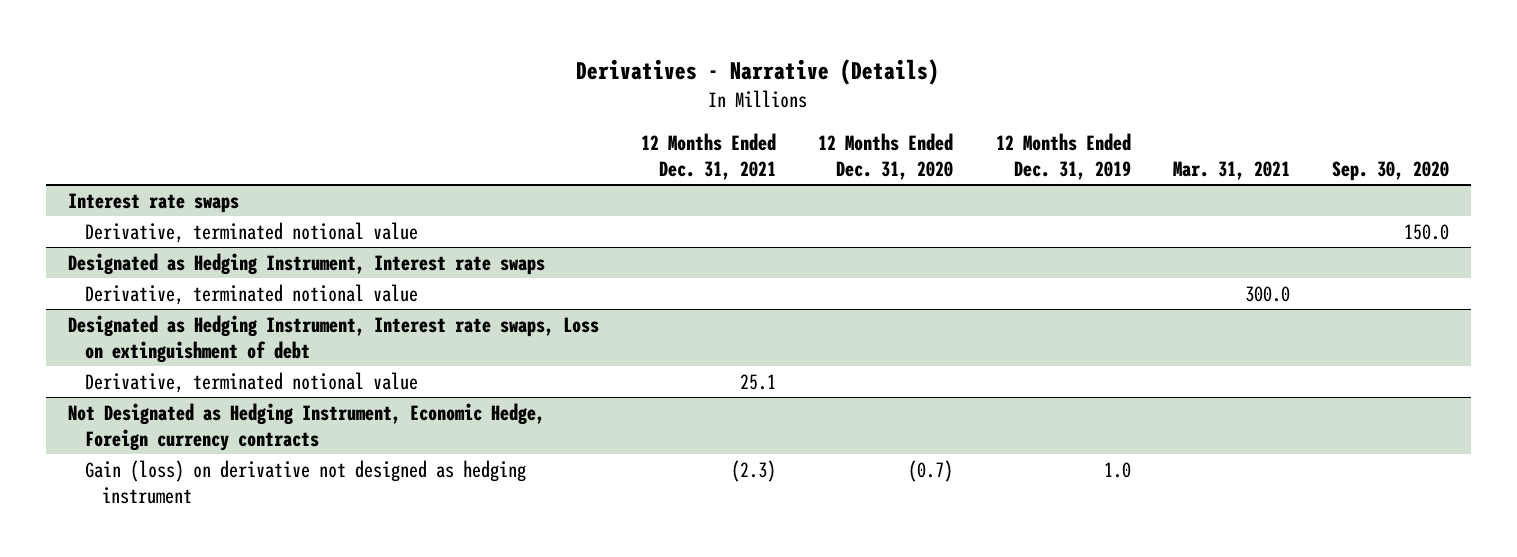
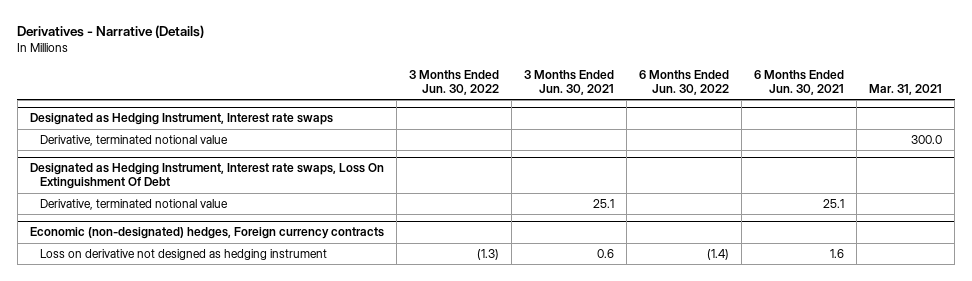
[640,133,776,180] 12 Months Ended Dec. 31, 2021 -> none
[818,133,954,180] 12 Months Ended Dec. 31, 2020 -> none
[995,133,1131,180] 12 Months Ended Dec. 31, 2019 -> none
[1332,160,1450,181] Sep. 30, 2020 -> none
none -> [408,69,499,95] 3 Months Ended Jun. 30, 2022
none -> [523,69,614,95] 3 Months Ended Jun. 30, 2021
none -> [638,69,729,95] 6 Months Ended Jun. 30, 2022
none -> [753,69,844,95] 6 Months Ended Jun. 30, 2021
[67,192,239,213] Interest rate swaps -> none
[84,221,418,243] Derivative, terminated notional value -> none
[67,314,599,363] Designated as Hedging Instrument, Interest rate swaps, Loss on extinguishment of debt -> [29,163,384,190] Designated as Hedging Instrument, Interest rate swaps, Loss On Extinguishment Of Debt
[67,402,545,451] Not Designated as Hedging Instrument, Economic Hedge, Foreign currency contracts -> none
[84,459,526,504] Gain (loss) on derivative not designed as hedging instrument -> none
none -> [29,227,384,240] Economic (non-designated) hedges, Foreign currency contracts
none -> [39,249,327,261] Loss on derivative not designed as hedging instrument

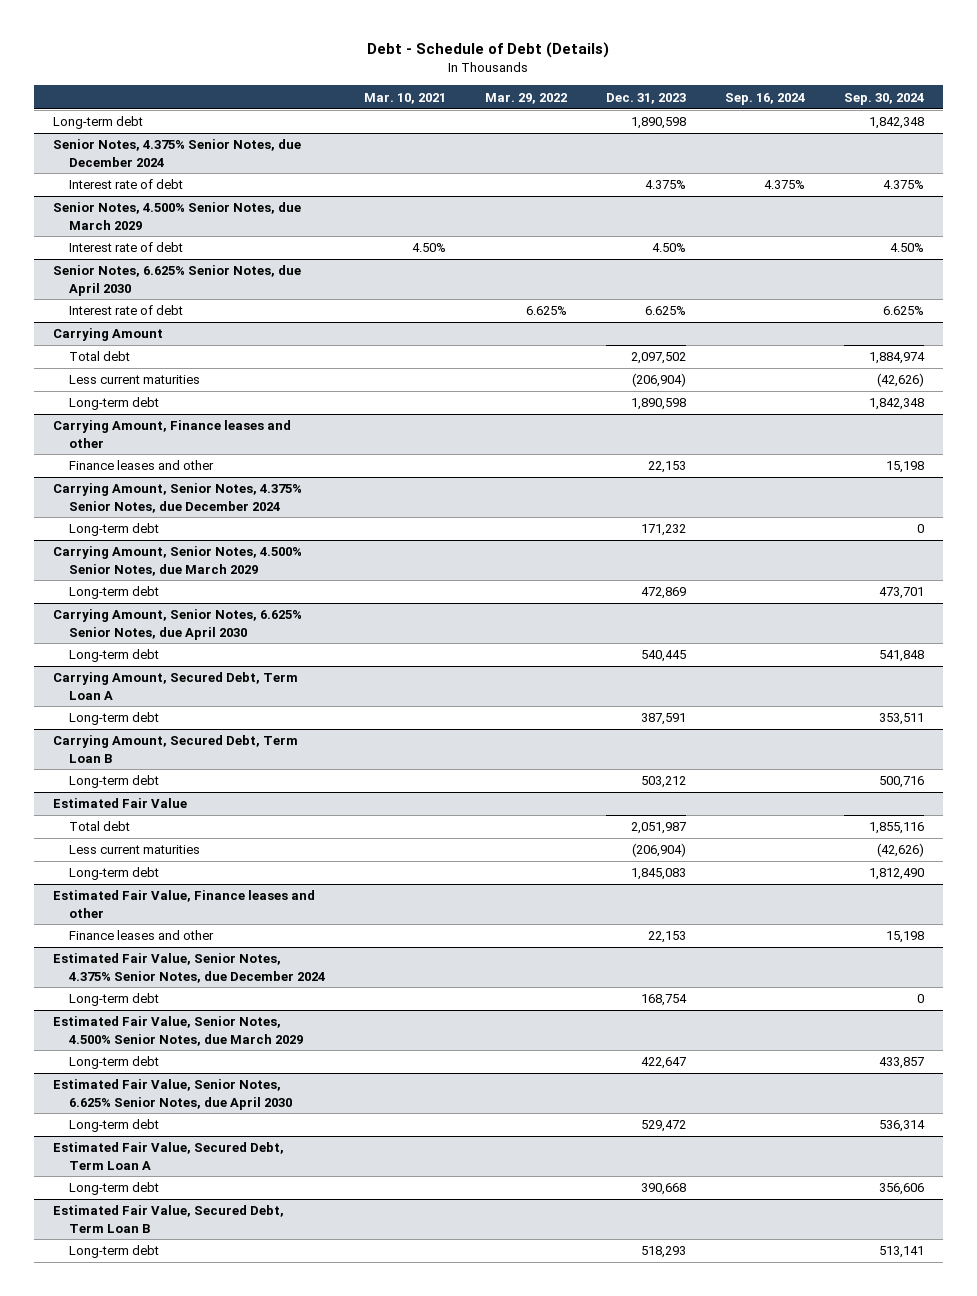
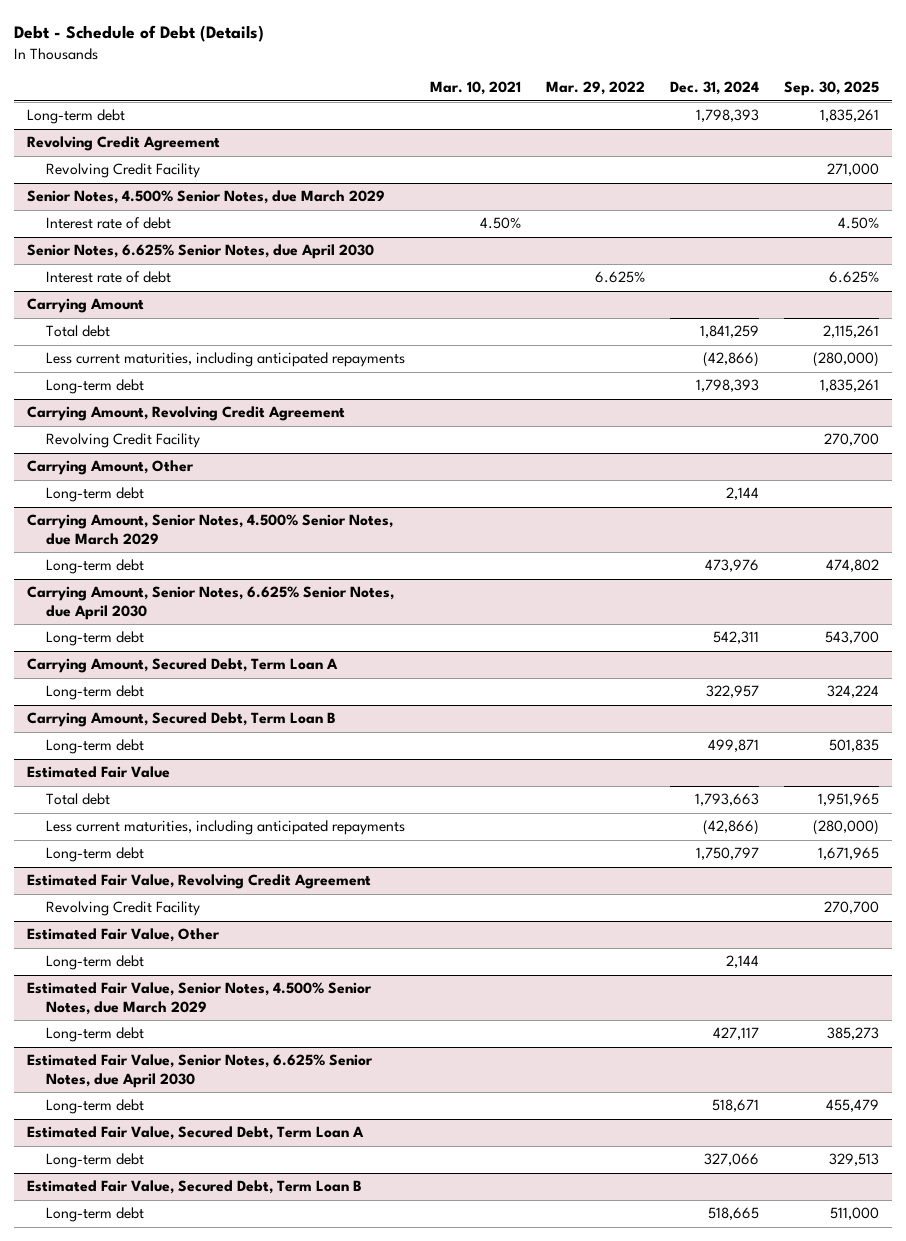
[605,92,686,104] Dec. 31, 2023 -> none
[724,92,805,105] Sep. 16, 2024 -> none
[843,92,924,105] Sep. 30, 2024 -> none
none -> [670,81,760,96] Dec. 31, 2024
none -> [784,81,880,97] Sep. 30, 2025
[53,139,302,167] Senior Notes, 4.375% Senior Notes, due December 2024 -> none
[69,179,184,190] Interest rate of debt -> none
none -> [26,136,220,152] Revolving Credit Agreement
none -> [45,163,200,179] Revolving Credit Facility
[69,375,201,385] Less current maturities -> [45,352,405,368] Less current maturities, including anticipated repayments
[69,460,215,471] Finance leases and other -> none
[53,483,303,513] Carrying Amount, Senior Notes, 4.375% Senior Notes, due December 2024 -> none
[69,523,160,537] Long-term debt -> none
none -> [26,406,345,422] Carrying Amount, Revolving Credit Agreement
none -> [45,433,200,449] Revolving Credit Facility
[53,420,292,448] Carrying Amount, Finance leases and other -> [26,460,194,476] Carrying Amount, Other
none -> [45,487,144,503] Long-term debt
[69,845,201,855] Less current maturities -> [45,820,405,836] Less current maturities, including anticipated repayments
[69,930,215,941] Finance leases and other -> none
[53,953,326,983] Estimated Fair Value, Senior Notes, 4.375% Senior Notes, due December 2024 -> none
[69,993,160,1007] Long-term debt -> none
none -> [26,874,371,890] Estimated Fair Value, Revolving Credit Agreement
none -> [45,901,200,917] Revolving Credit Facility
[53,890,316,918] Estimated Fair Value, Finance leases and other -> [26,928,220,943] Estimated Fair Value, Other
none -> [45,955,144,971] Long-term debt

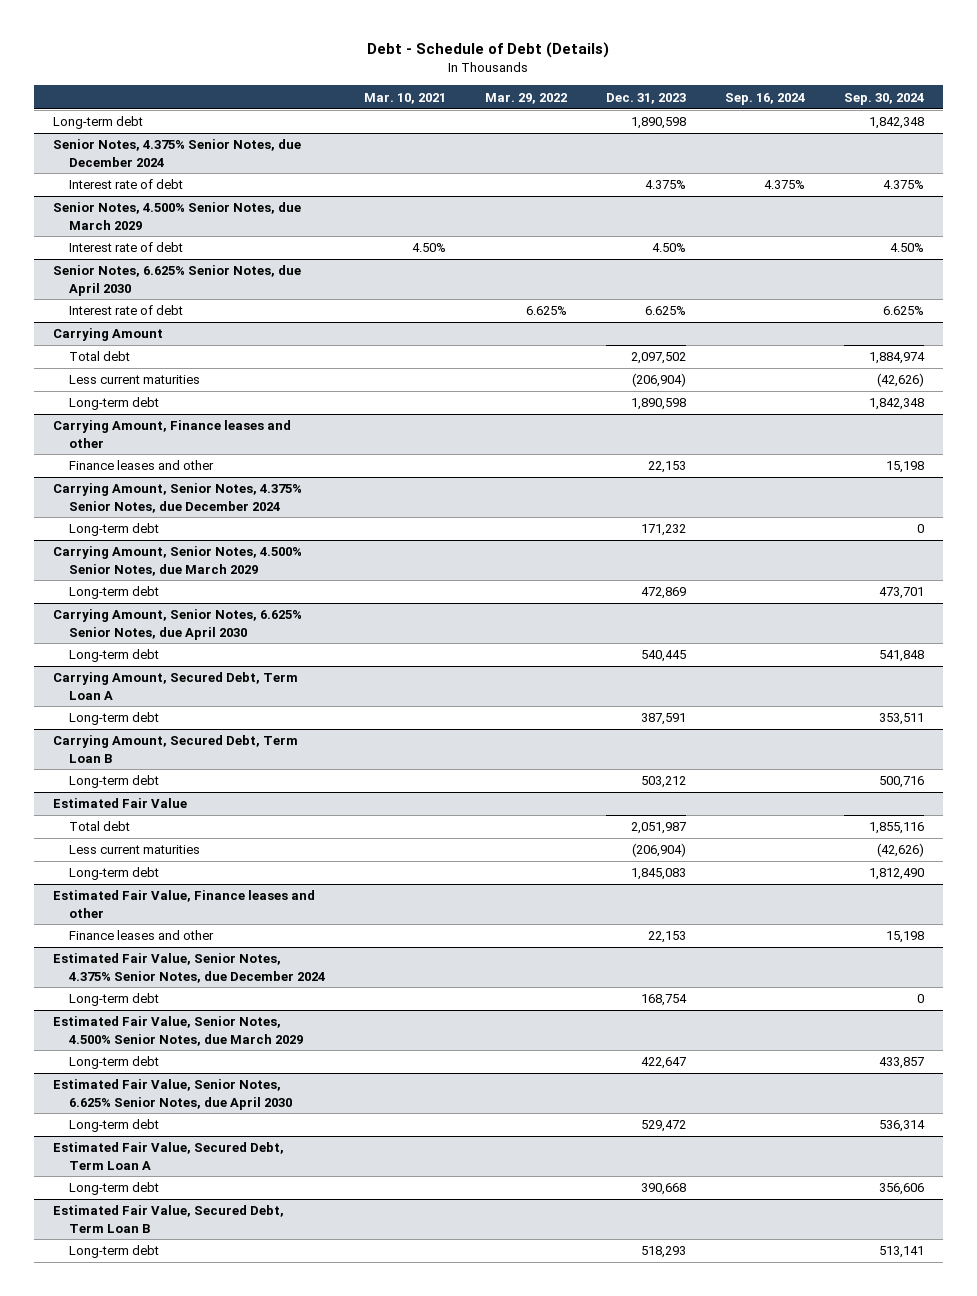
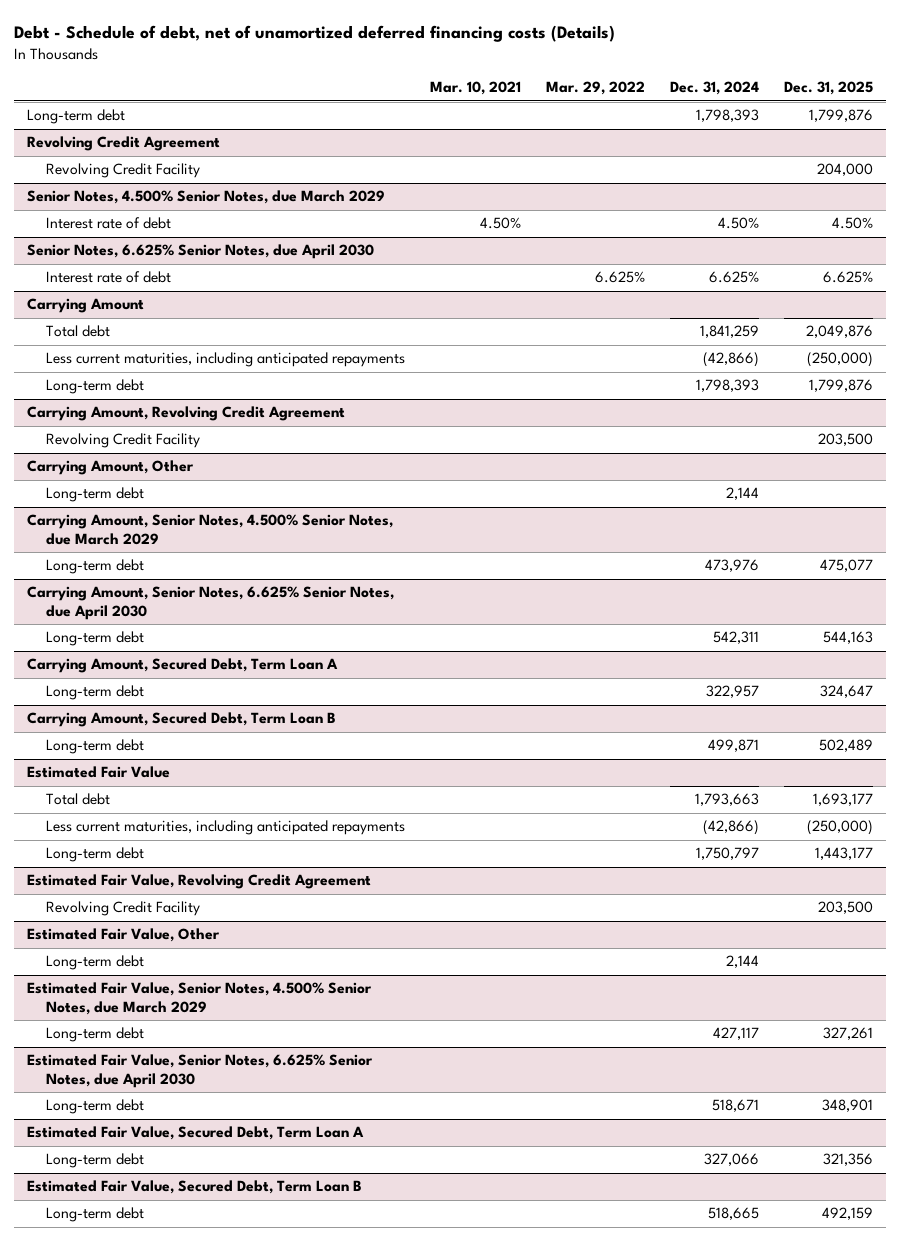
[367,42,610,59] Debt - Schedule of Debt (Details) -> [14,25,616,43] Debt - Schedule of debt, net of unamortized deferred financing costs (Details)
[605,92,686,104] Dec. 31, 2023 -> none
[724,92,805,105] Sep. 16, 2024 -> none
[843,92,924,105] Sep. 30, 2024 -> none
none -> [670,81,760,96] Dec. 31, 2024
none -> [784,81,874,96] Dec. 31, 2025
[53,139,302,167] Senior Notes, 4.375% Senior Notes, due December 2024 -> none
[69,179,184,190] Interest rate of debt -> none
none -> [26,136,220,152] Revolving Credit Agreement
none -> [45,163,200,179] Revolving Credit Facility
[69,375,201,385] Less current maturities -> [45,352,405,368] Less current maturities, including anticipated repayments
[69,460,215,471] Finance leases and other -> none
[53,483,303,513] Carrying Amount, Senior Notes, 4.375% Senior Notes, due December 2024 -> none
[69,523,160,537] Long-term debt -> none
none -> [26,406,345,422] Carrying Amount, Revolving Credit Agreement
none -> [45,433,200,449] Revolving Credit Facility
[53,420,292,448] Carrying Amount, Finance leases and other -> [26,460,194,476] Carrying Amount, Other
none -> [45,487,144,503] Long-term debt
[69,845,201,855] Less current maturities -> [45,820,405,836] Less current maturities, including anticipated repayments
[69,930,215,941] Finance leases and other -> none
[53,953,326,983] Estimated Fair Value, Senior Notes, 4.375% Senior Notes, due December 2024 -> none
[69,993,160,1007] Long-term debt -> none
none -> [26,874,371,890] Estimated Fair Value, Revolving Credit Agreement
none -> [45,901,200,917] Revolving Credit Facility
[53,890,316,918] Estimated Fair Value, Finance leases and other -> [26,928,220,943] Estimated Fair Value, Other
none -> [45,955,144,971] Long-term debt

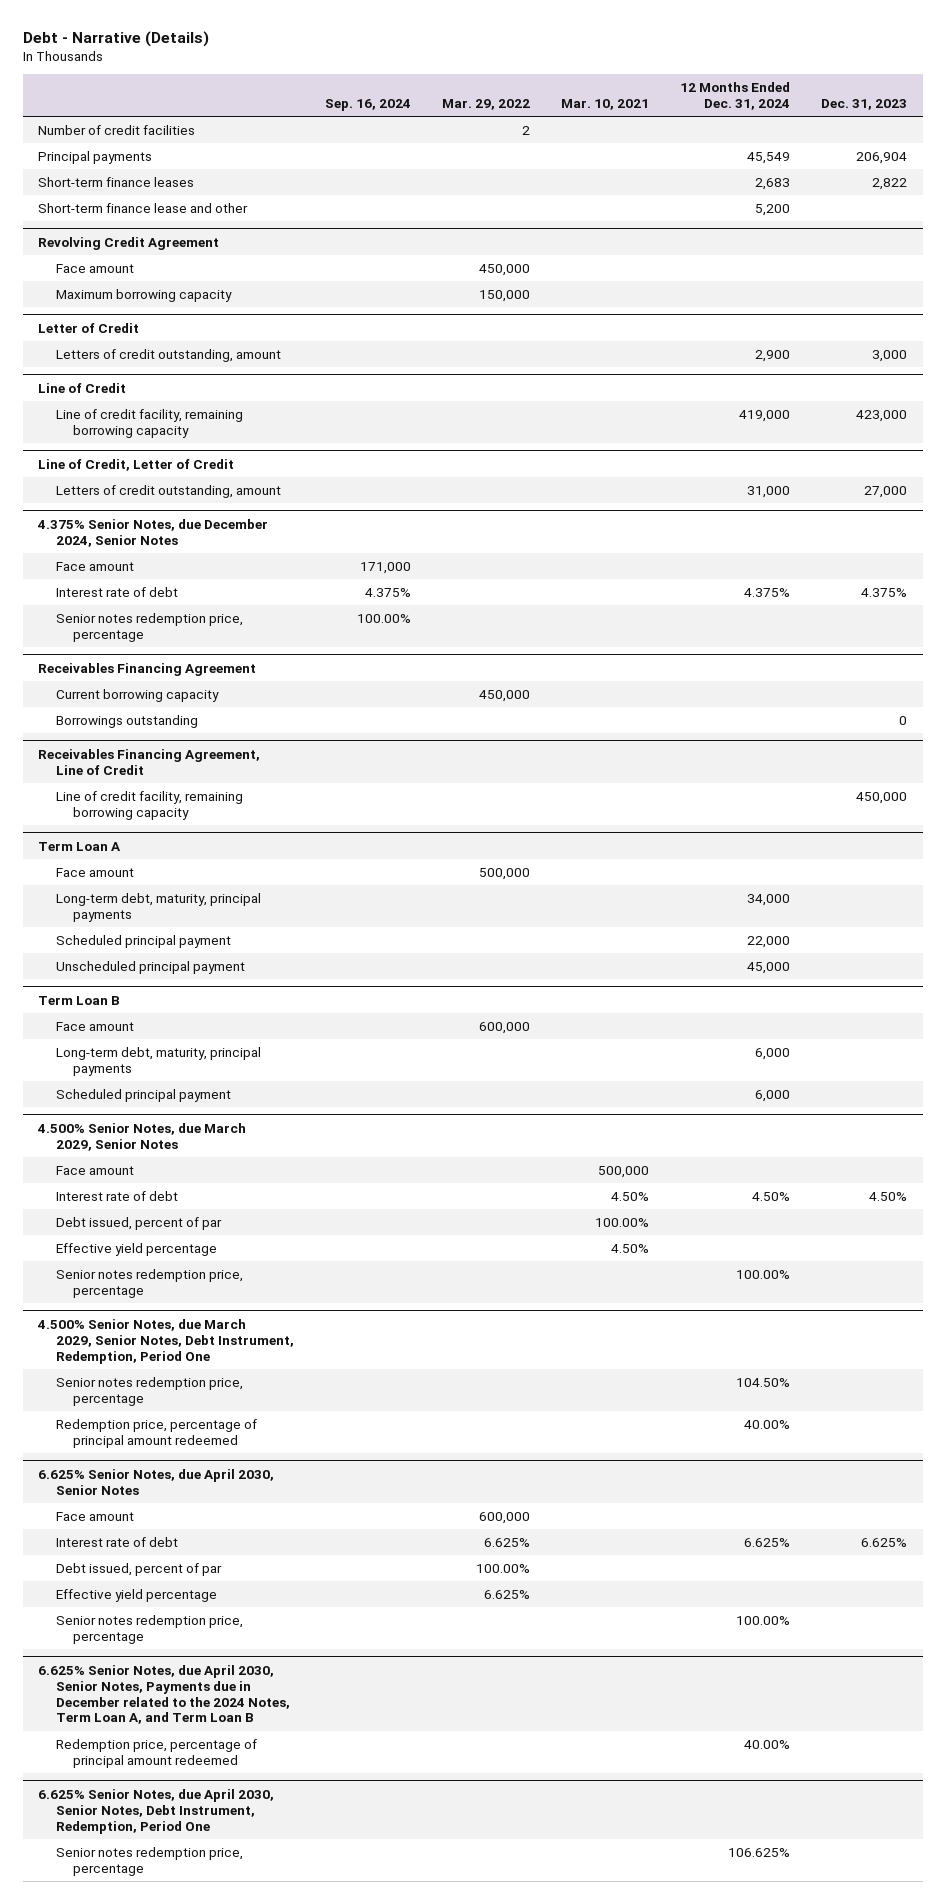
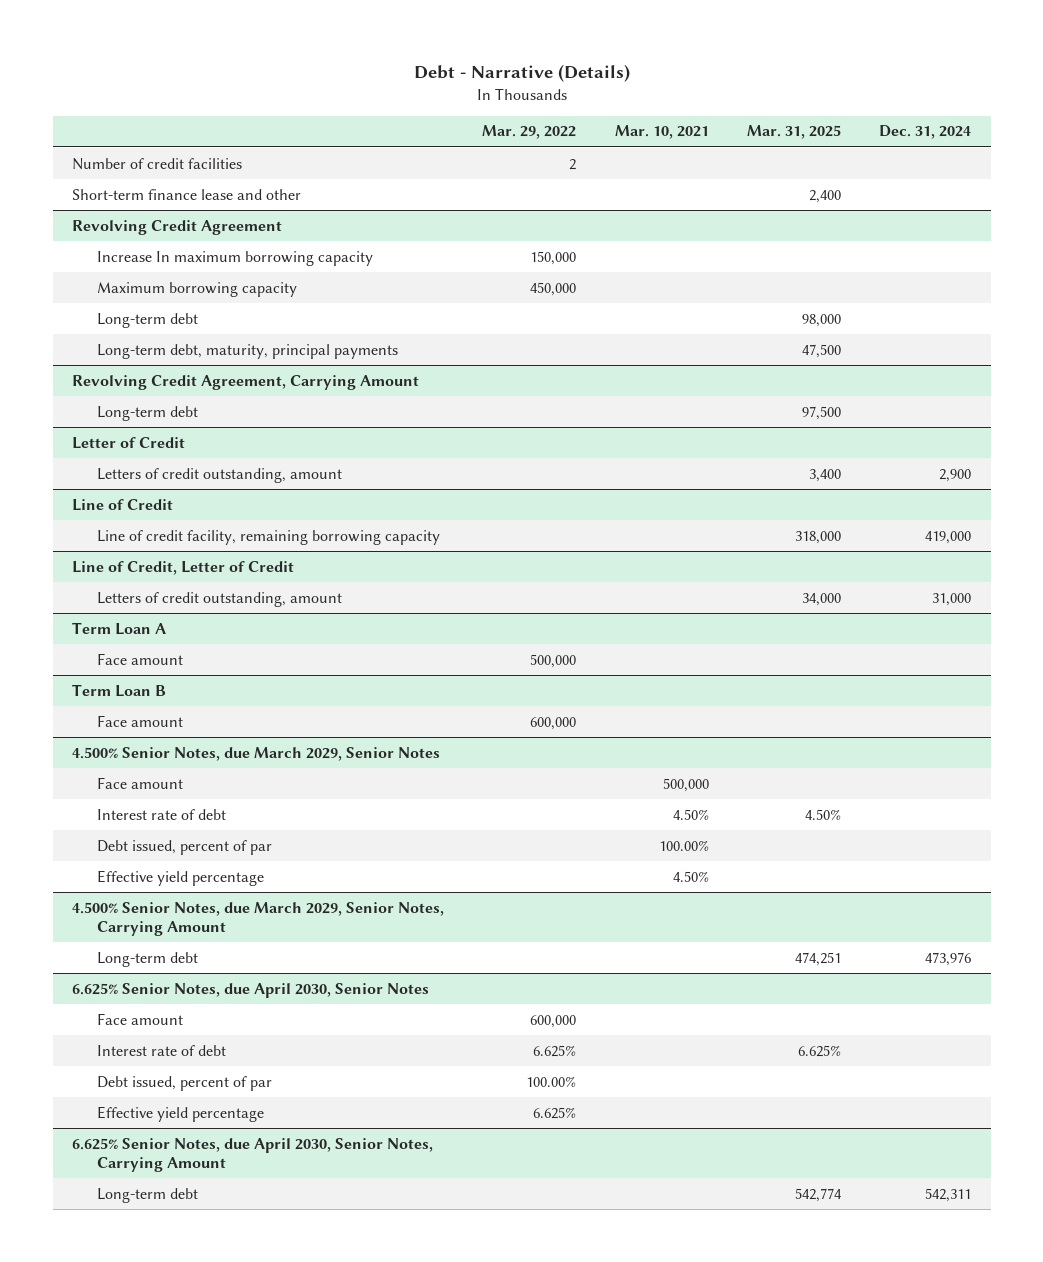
[324,99,411,112] Sep. 16, 2024 -> none
[680,82,791,111] 12 Months Ended Dec. 31, 2024 -> none
[821,99,908,111] Dec. 31, 2023 -> none
none -> [746,125,841,140] Mar. 31, 2025
none -> [879,125,972,140] Dec. 31, 2024
[38,150,153,164] Principal payments -> none
[38,176,195,187] Short-term finance leases -> none
[55,263,134,273] Face amount -> none
none -> [97,250,374,266] Increase In maximum borrowing capacity
[478,289,530,302] 150,000 -> [530,281,577,296] 450,000
none -> [97,312,199,328] Long-term debt
none -> [97,343,399,359] Long-term debt, maturity, principal payments
none -> [71,374,419,390] Revolving Credit Agreement, Carrying Amount
none -> [97,405,199,421] Long-term debt
[37,518,269,547] 4.375% Senior Notes, due December 2024, Senior Notes -> none
[55,561,134,571] Face amount -> none
[55,586,178,597] Interest rate of debt -> none
[55,612,243,642] Senior notes redemption price, percentage -> none
[38,662,257,676] Receivables Financing Agreement -> none
[55,688,219,702] Current borrowing capacity -> none
[55,714,198,728] Borrowings outstanding -> none
[38,748,261,775] Receivables Financing Agreement, Line of Credit -> none
[55,790,243,820] Line of credit facility, remaining borrowing capacity -> none
[55,892,261,922] Long-term debt, maturity, principal payments -> none
[55,934,231,948] Scheduled principal payment -> none
[55,960,245,974] Unscheduled principal payment -> none
[55,1046,261,1076] Long-term debt, maturity, principal payments -> none
[55,1088,231,1102] Scheduled principal payment -> none
[55,1268,243,1298] Senior notes redemption price, percentage -> none
[55,1376,243,1406] Senior notes redemption price, percentage -> none
[55,1418,257,1448] Redemption price, percentage of principal amount redeemed -> none
[37,1318,294,1364] 4.500% Senior Notes, due March 2029, Senior Notes, Debt Instrument, Redemption, Period One -> [71,901,444,936] 4.500% Senior Notes, due March 2029, Senior Notes, Carrying Amount
none -> [97,951,199,967] Long-term debt
[55,1614,243,1644] Senior notes redemption price, percentage -> none
[38,1664,290,1725] 6.625% Senior Notes, due April 2030, Senior Notes, Payments due in December related to the 2024 Notes, Term Loan A, and Term Loan B -> none
[55,1738,257,1768] Redemption price, percentage of principal amount redeemed -> none
[55,1846,243,1876] Senior notes redemption price, percentage -> none
[38,1788,275,1834] 6.625% Senior Notes, due April 2030, Senior Notes, Debt Instrument, Redemption, Period One -> [71,1137,433,1172] 6.625% Senior Notes, due April 2030, Senior Notes, Carrying Amount
none -> [97,1187,199,1203] Long-term debt

